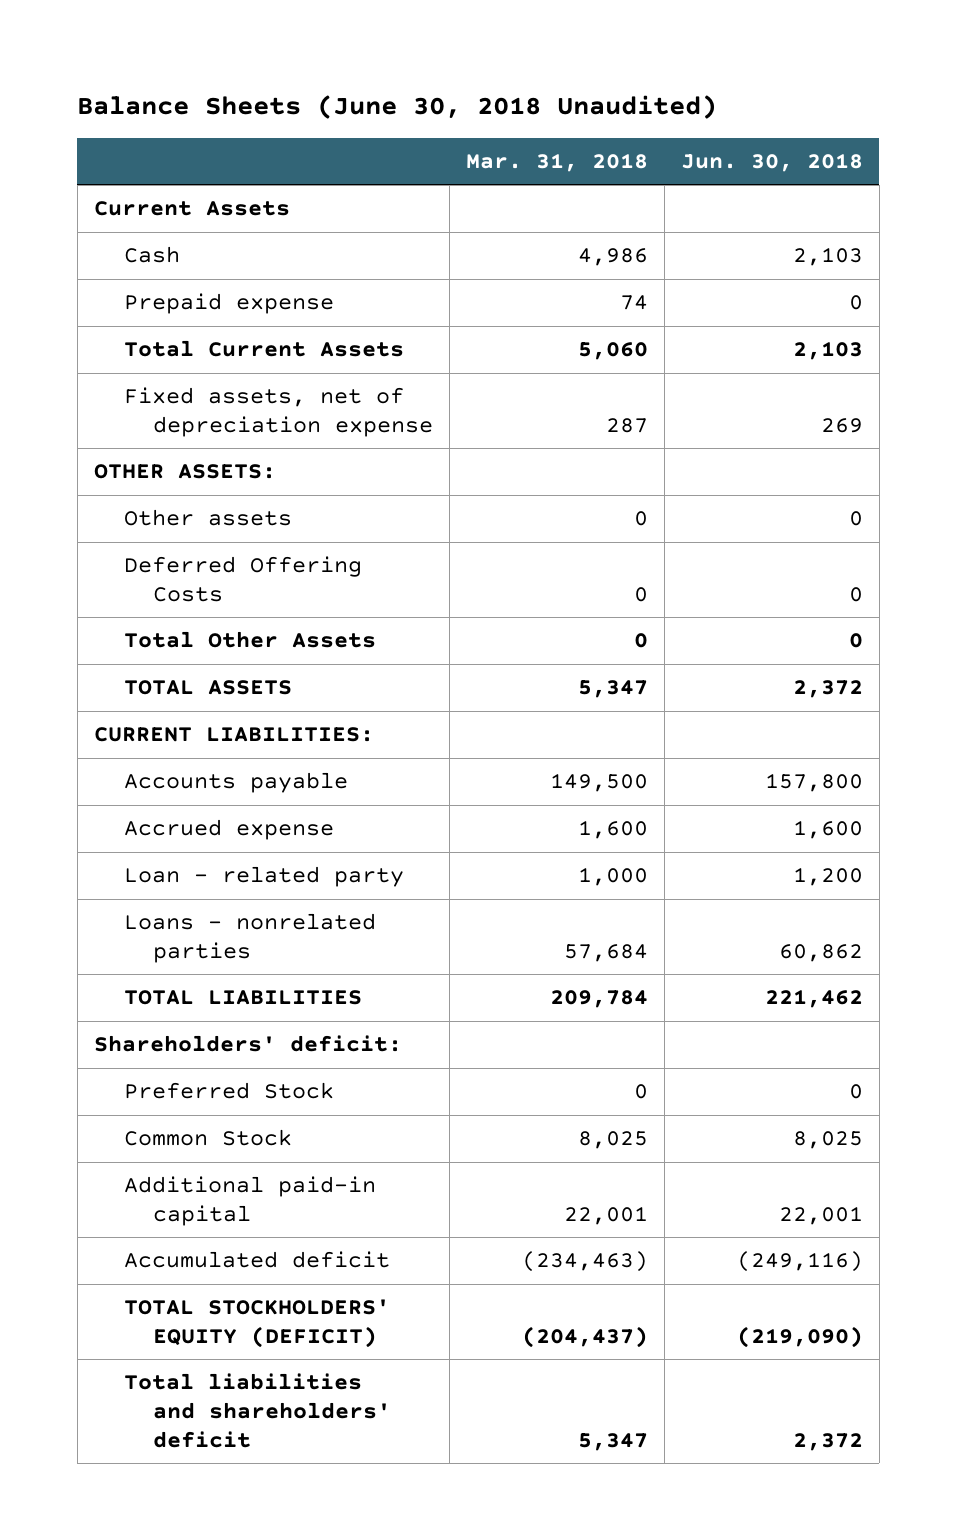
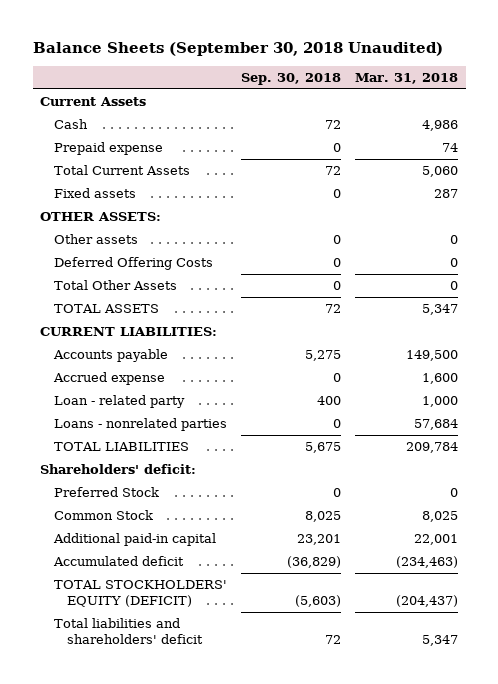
[77,95,718,120] Balance Sheets (June 30, 2018 Unaudited) -> [32,41,443,56] Balance Sheets (September 30, 2018 Unaudited)
[680,153,863,173] Jun. 30, 2018 -> none
none -> [240,72,341,85] Sep. 30, 2018
[123,387,434,438] Fixed assets, net of depreciation expense -> [53,188,136,199] Fixed assets

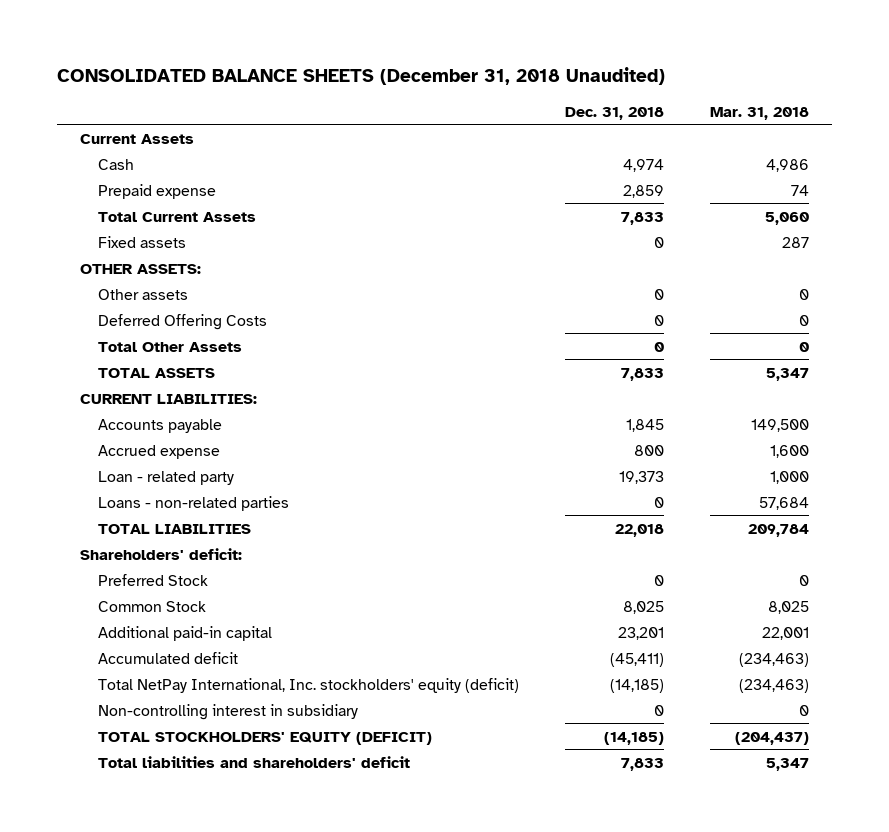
[32,41,443,56] Balance Sheets (September 30, 2018 Unaudited) -> [56,66,665,85] CONSOLIDATED BALANCE SHEETS (December 31, 2018 Unaudited)
[240,72,341,85] Sep. 30, 2018 -> none
none -> [565,106,665,120] Dec. 31, 2018
[53,418,227,432] Loans - nonrelated parties -> [98,495,290,511] Loans - non-related parties
none -> [98,677,520,693] Total NetPay International, Inc. stockholders' equity (deficit)
none -> [98,703,359,720] Non-controlling interest in subsidiary

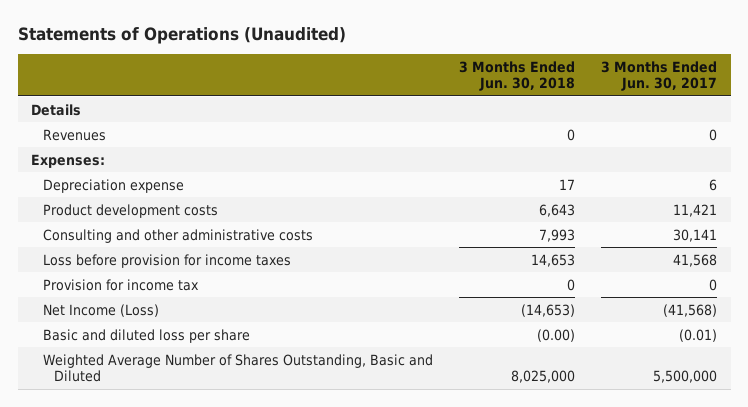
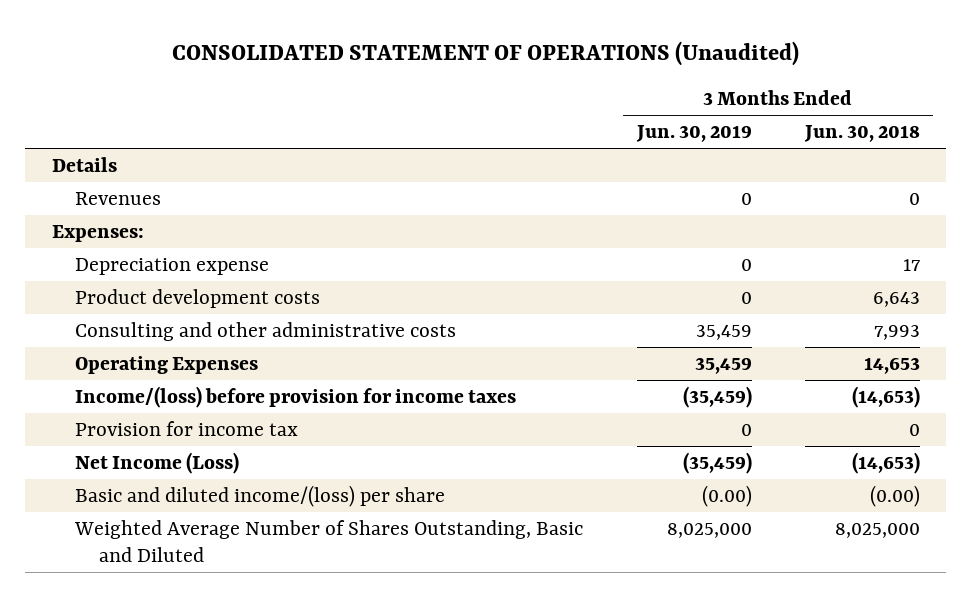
[17,26,346,44] Statements of Operations (Unaudited) -> [171,40,799,66] CONSOLIDATED STATEMENT OF OPERATIONS (Unaudited)
[601,60,718,92] 3 Months Ended Jun. 30, 2017 -> none
none -> [635,125,752,143] Jun. 30, 2019
none -> [75,355,259,374] Operating Expenses
[42,253,291,268] Loss before provision for income taxes -> [75,385,517,408] Income/(loss) before provision for income taxes
[530,253,575,267] 14,653 -> [851,385,920,408] (14,653)
[42,328,250,343] Basic and diluted loss per share -> [75,484,446,507] Basic and diluted income/(loss) per share

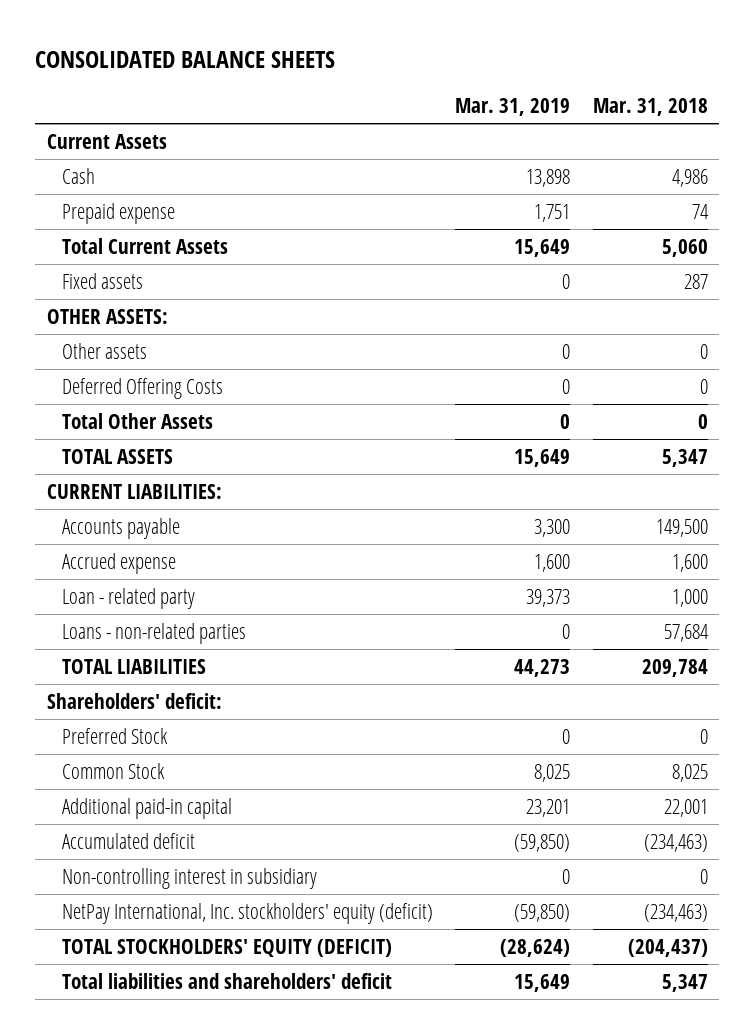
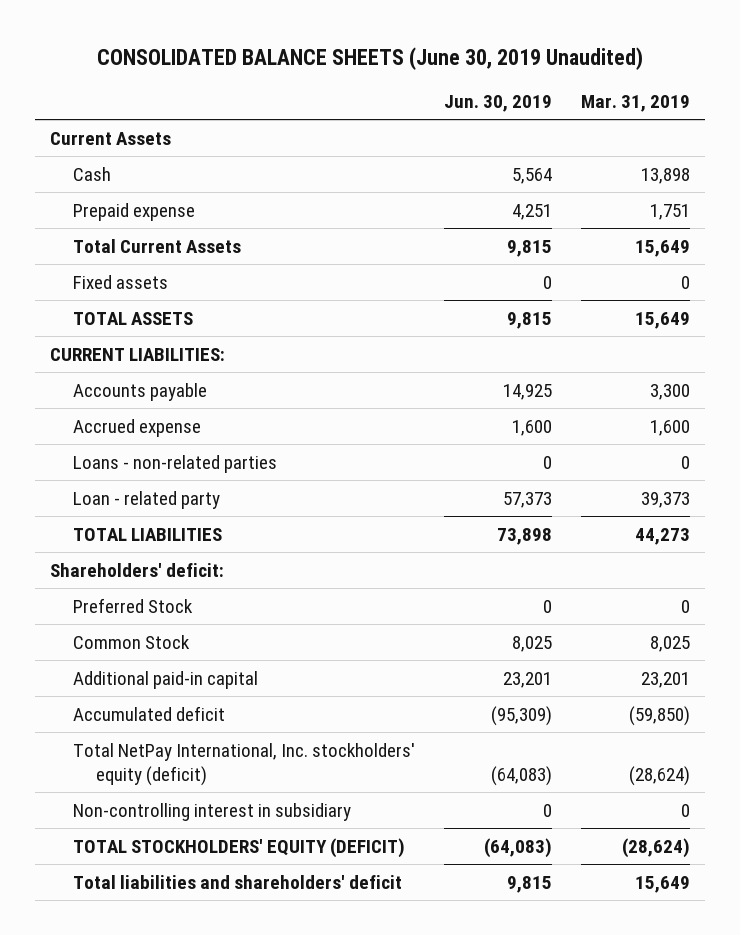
[35,50,336,68] CONSOLIDATED BALANCE SHEETS -> [97,46,644,70] CONSOLIDATED BALANCE SHEETS (June 30, 2019 Unaudited)
[592,98,708,117] Mar. 31, 2018 -> none
none -> [444,95,553,113] Jun. 30, 2019
[46,308,168,324] OTHER ASSETS: -> none
[61,342,147,359] Other assets -> none
[61,377,223,399] Deferred Offering Costs -> none
[61,412,213,429] Total Other Assets -> none
[61,587,195,609] Loan - related party -> [73,490,221,509] Loan - related party
none -> [73,742,416,786] Total NetPay International, Inc. stockholders' equity (deficit)
[61,902,433,924] NetPay International, Inc. stockholders' equity (deficit) -> none

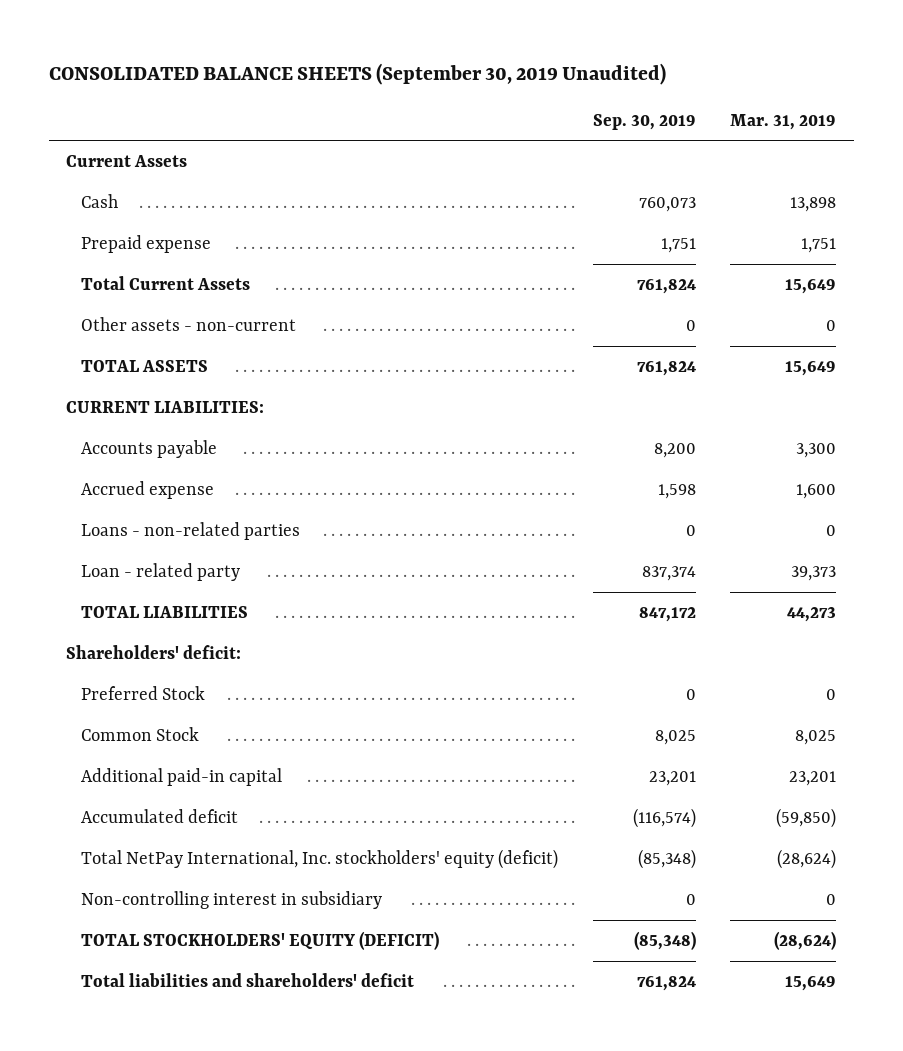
[97,46,644,70] CONSOLIDATED BALANCE SHEETS (June 30, 2019 Unaudited) -> [48,62,666,85] CONSOLIDATED BALANCE SHEETS (September 30, 2019 Unaudited)
[444,95,553,113] Jun. 30, 2019 -> none
none -> [592,113,696,130] Sep. 30, 2019
[73,274,169,289] Fixed assets -> [80,316,296,331] Other assets - non-current

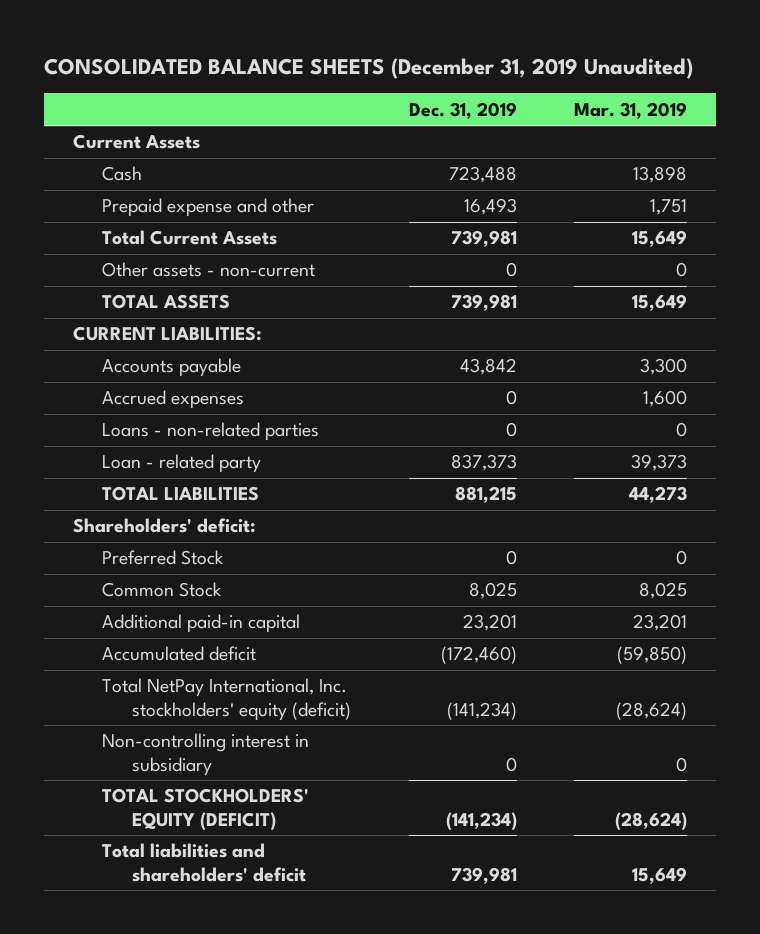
[48,62,666,85] CONSOLIDATED BALANCE SHEETS (September 30, 2019 Unaudited) -> [43,57,693,79] CONSOLIDATED BALANCE SHEETS (December 31, 2019 Unaudited)
[592,113,696,130] Sep. 30, 2019 -> none
none -> [408,101,517,119] Dec. 31, 2019
[80,234,211,253] Prepaid expense -> [102,198,315,218] Prepaid expense and other
[80,480,214,499] Accrued expense -> [102,390,245,410] Accrued expenses

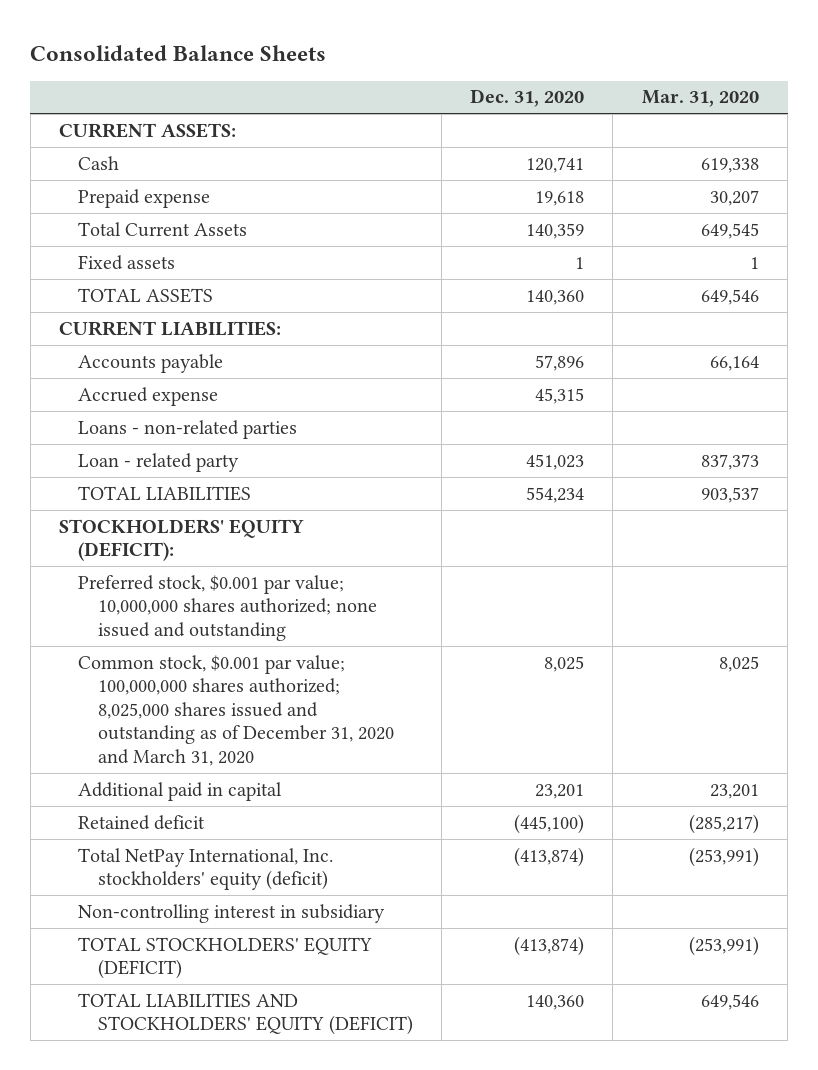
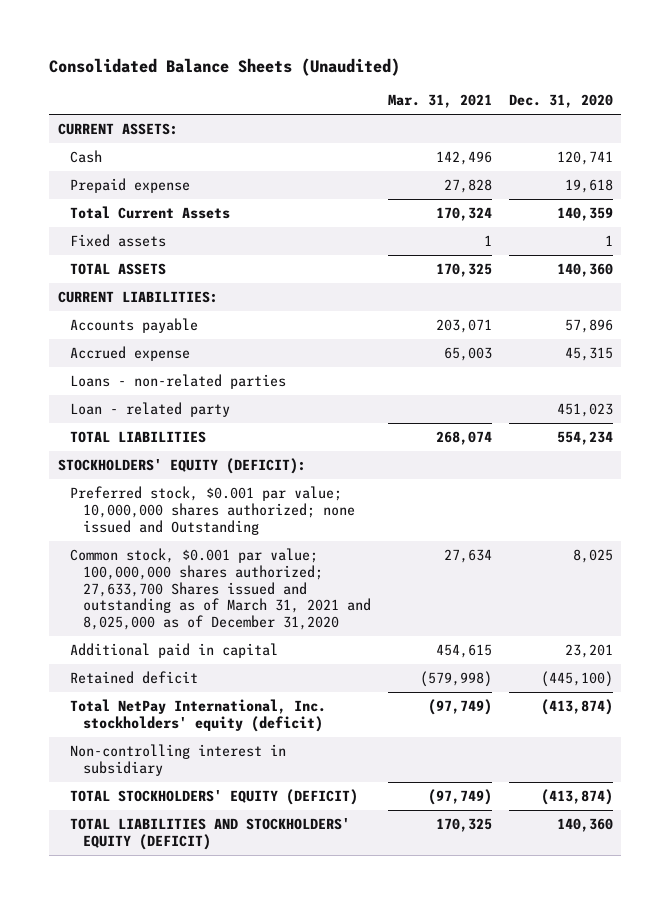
[30,44,327,61] Consolidated Balance Sheets -> [49,57,401,76] Consolidated Balance Sheets (Unaudited)
[641,90,759,108] Mar. 31, 2020 -> none
none -> [387,94,492,109] Mar. 31, 2021
[78,574,377,641] Preferred stock, $0.001 par value; 10,000,000 shares authorized; none issued and outstanding -> [70,486,355,535] Preferred stock, $0.001 par value; 10,000,000 shares authorized; none issued and Outstanding
[78,654,394,766] Common stock, $0.001 par value; 100,000,000 shares authorized; 8,025,000 shares issued and outstanding as of December 31, 2020 and March 31, 2020 -> [70,548,371,631] Common stock, $0.001 par value; 100,000,000 shares authorized; 27,633,700 Shares issued and outstanding as of March 31, 2021 and 8,025,000 as of December 31,2020

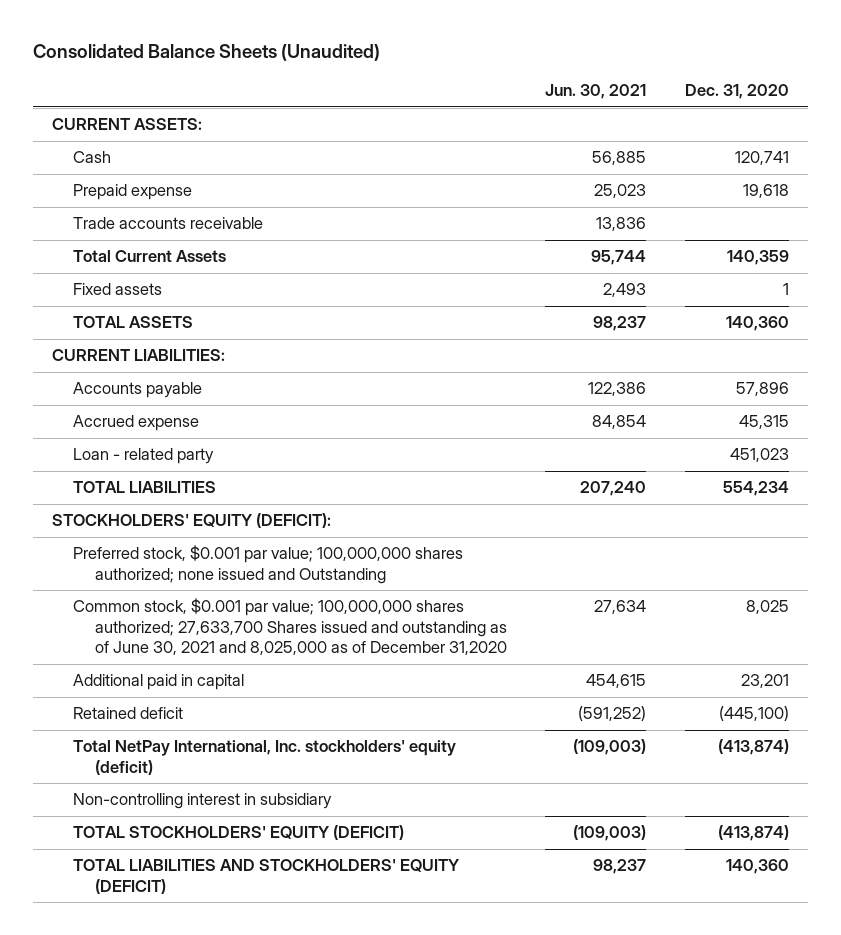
[387,94,492,109] Mar. 31, 2021 -> none
none -> [545,84,647,100] Jun. 30, 2021
none -> [73,217,264,230] Trade accounts receivable
[70,374,287,390] Loans - non-related parties -> none
[70,486,355,535] Preferred stock, $0.001 par value; 10,000,000 shares authorized; none issued and Outstanding -> [73,545,464,584] Preferred stock, $0.001 par value; 100,000,000 shares authorized; none issued and Outstanding
[70,548,371,631] Common stock, $0.001 par value; 100,000,000 shares authorized; 27,633,700 Shares issued and outstanding as of March 31, 2021 and 8,025,000 as of December 31,2020 -> [73,598,507,656] Common stock, $0.001 par value; 100,000,000 shares authorized; 27,633,700 Shares issued and outstanding as of June 30, 2021 and 8,025,000 as of December 31,2020

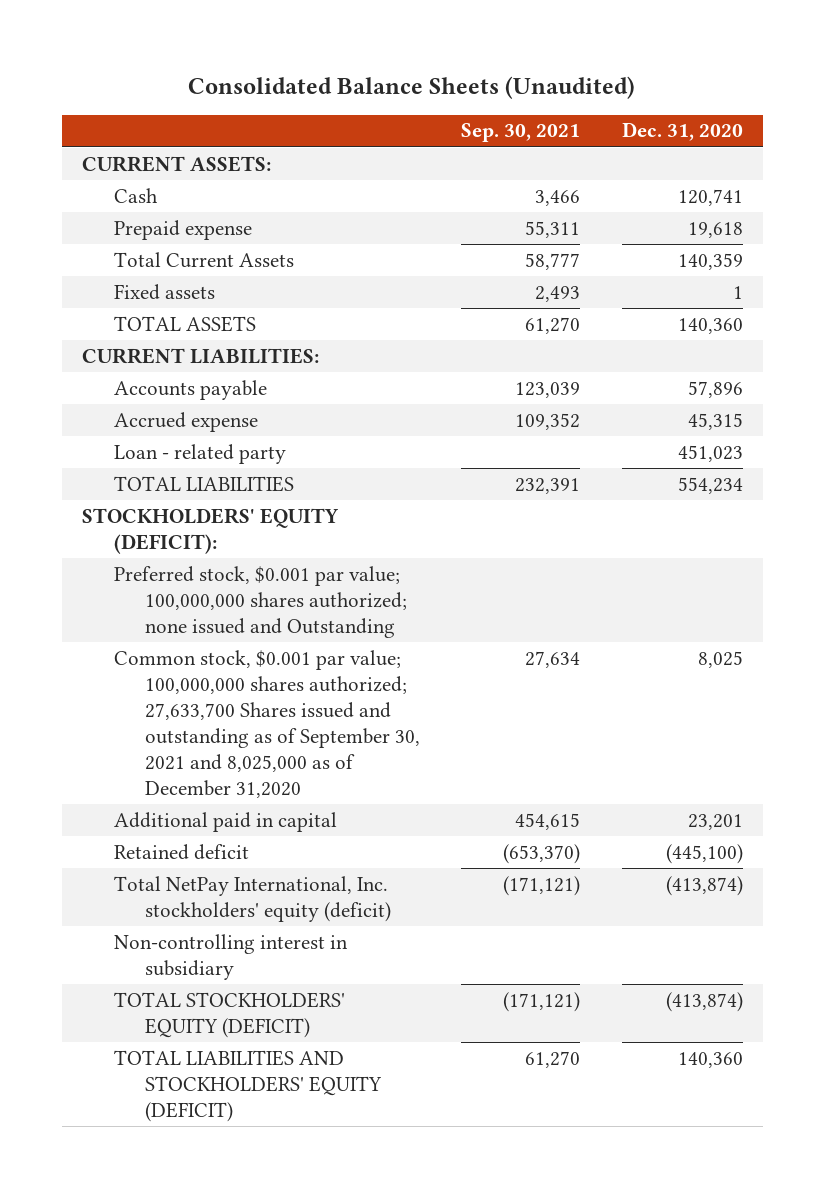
[545,84,647,100] Jun. 30, 2021 -> none
none -> [461,123,581,143] Sep. 30, 2021
[73,217,264,230] Trade accounts receivable -> none
[73,598,507,656] Common stock, $0.001 par value; 100,000,000 shares authorized; 27,633,700 Shares issued and outstanding as of June 30, 2021 and 8,025,000 as of December 31,2020 -> [113,649,421,798] Common stock, $0.001 par value; 100,000,000 shares authorized; 27,633,700 Shares issued and outstanding as of September 30, 2021 and 8,025,000 as of December 31,2020

